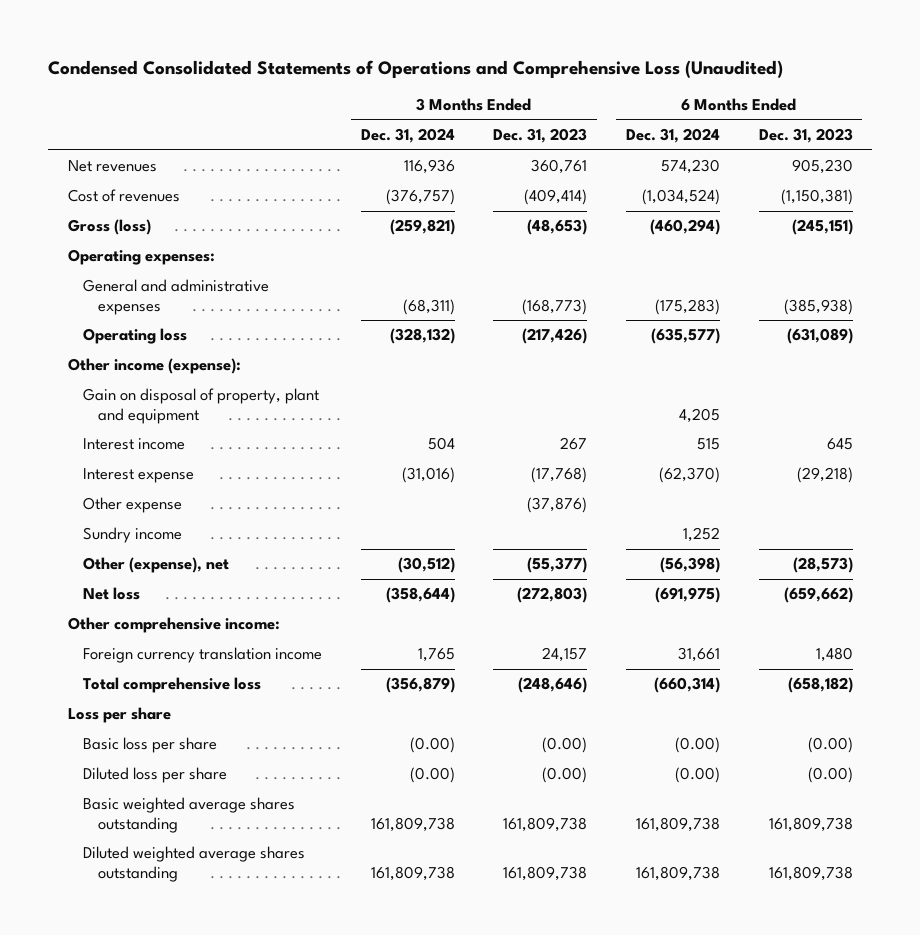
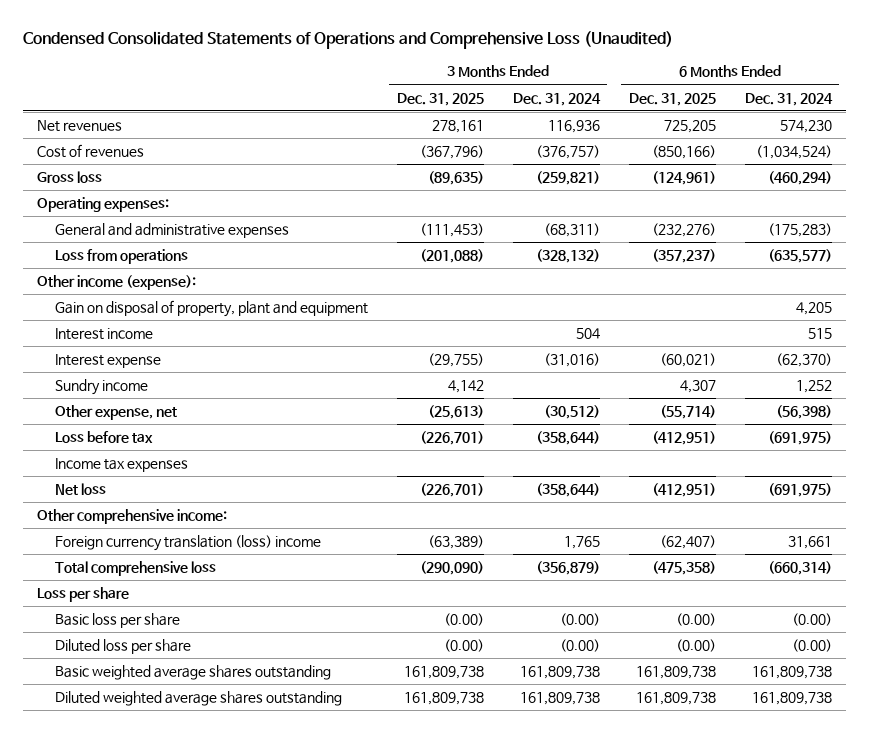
[493,128,588,144] Dec. 31, 2023 -> none
[758,128,853,144] Dec. 31, 2023 -> none
none -> [396,92,484,106] Dec. 31, 2025
none -> [628,92,716,106] Dec. 31, 2025
[67,219,151,236] Gross (loss) -> [37,171,103,184] Gross loss
[82,328,187,345] Operating loss -> [54,249,188,265] Loss from operations
[82,497,182,514] Other expense -> none
[82,557,229,574] Other (expense), net -> [54,405,177,421] Other expense, net
none -> [54,431,153,444] Loss before tax
none -> [54,458,188,473] Income tax expenses
[82,647,322,664] Foreign currency translation income -> [54,535,321,552] Foreign currency translation (loss) income

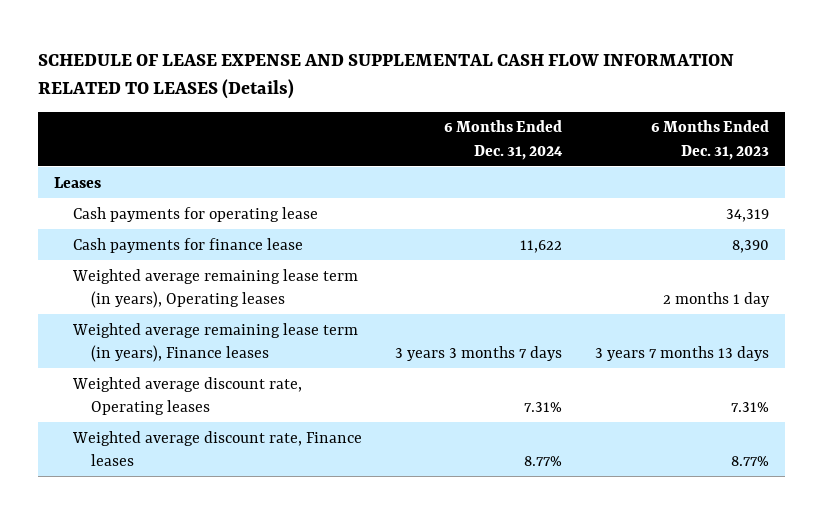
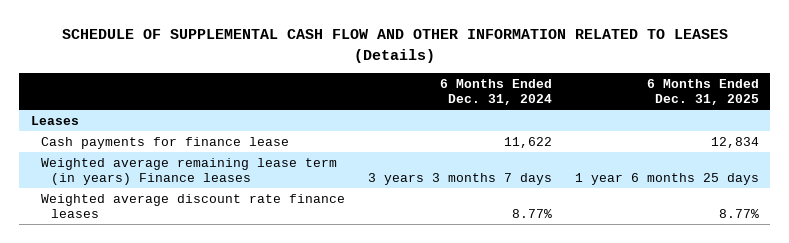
[37,53,734,99] SCHEDULE OF LEASE EXPENSE AND SUPPLEMENTAL CASH FLOW INFORMATION RELATED TO LEASES (Details) -> [61,29,728,63] SCHEDULE OF SUPPLEMENTAL CASH FLOW AND OTHER INFORMATION RELATED TO LEASES (Details)
[650,120,769,160] 6 Months Ended Dec. 31, 2023 -> none
none -> [646,78,759,105] 6 Months Ended Dec. 31, 2025
[72,206,318,222] Cash payments for operating lease -> none
[71,268,358,308] Weighted average remaining lease term (in years), Operating leases -> none
[71,376,302,415] Weighted average discount rate, Operating leases -> none
[71,322,358,362] Weighted average remaining lease term (in years), Finance leases -> [40,157,337,186] Weighted average remaining lease term (in years) Finance leases
[71,430,362,466] Weighted average discount rate, Finance leases -> [40,193,345,219] Weighted average discount rate finance leases

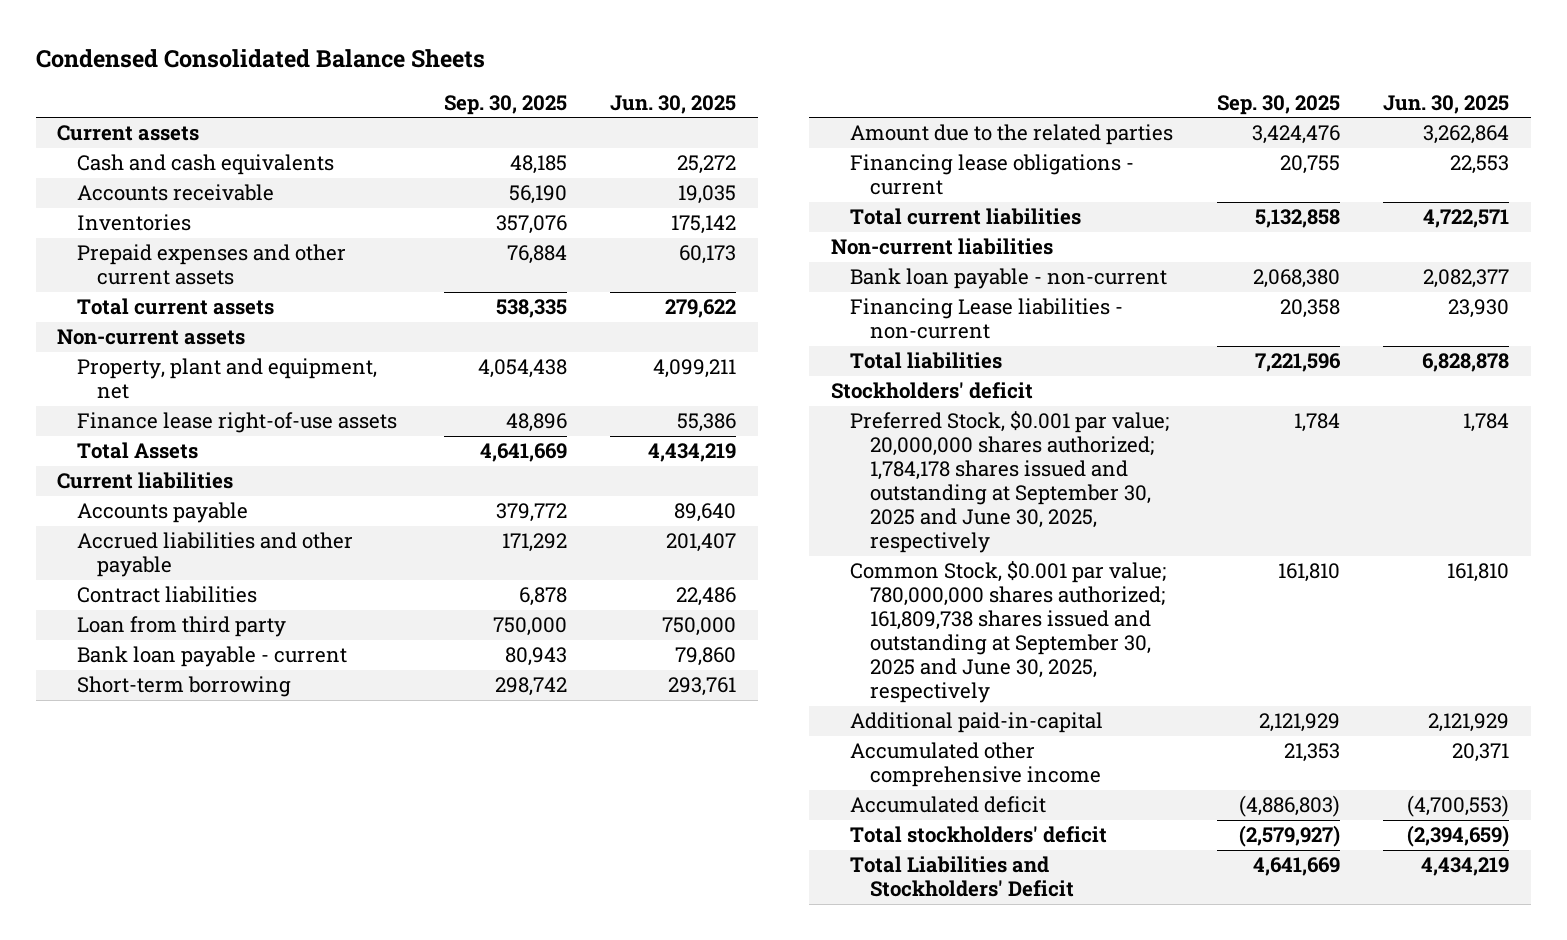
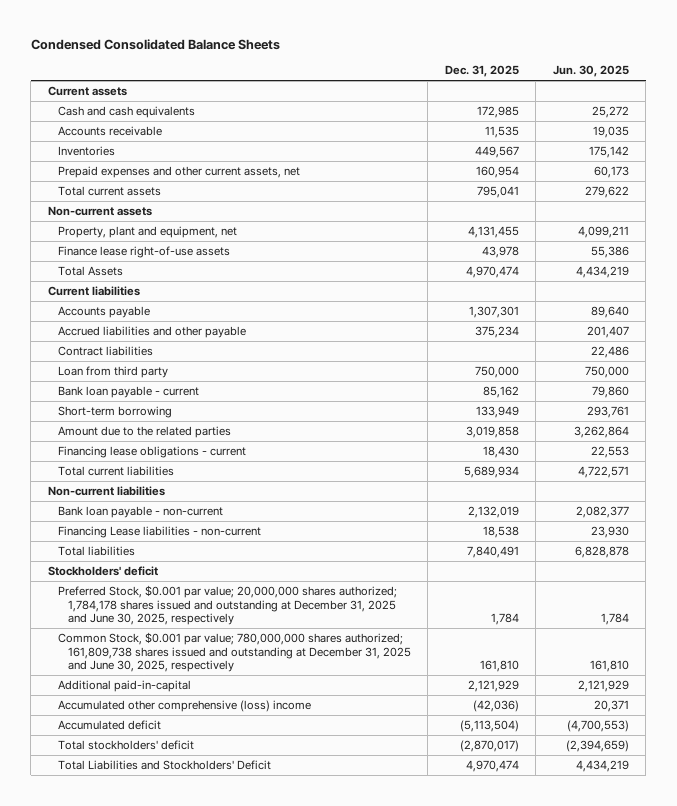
[443,94,567,115] Sep. 30, 2025 -> none
none -> [444,65,519,78] Dec. 31, 2025
[77,244,347,286] Prepaid expenses and other current assets -> [57,166,300,179] Prepaid expenses and other current assets, net
[850,411,1170,554] Preferred Stock, $0.001 par value; 20,000,000 shares authorized; 1,784,178 shares issued and outstanding at September 30, 2025 and June 30, 2025, respectively -> [57,585,397,626] Preferred Stock, $0.001 par value; 20,000,000 shares authorized; 1,784,178 shares issued and outstanding at December 31, 2025 and June 30, 2025, respectively
[850,561,1167,704] Common Stock, $0.001 par value; 780,000,000 shares authorized; 161,809,738 shares issued and outstanding at September 30, 2025 and June 30, 2025, respectively -> [57,632,411,673] Common Stock, $0.001 par value; 780,000,000 shares authorized; 161,809,738 shares issued and outstanding at December 31, 2025 and June 30, 2025, respectively
[850,742,1101,788] Accumulated other comprehensive income -> [57,700,311,713] Accumulated other comprehensive (loss) income

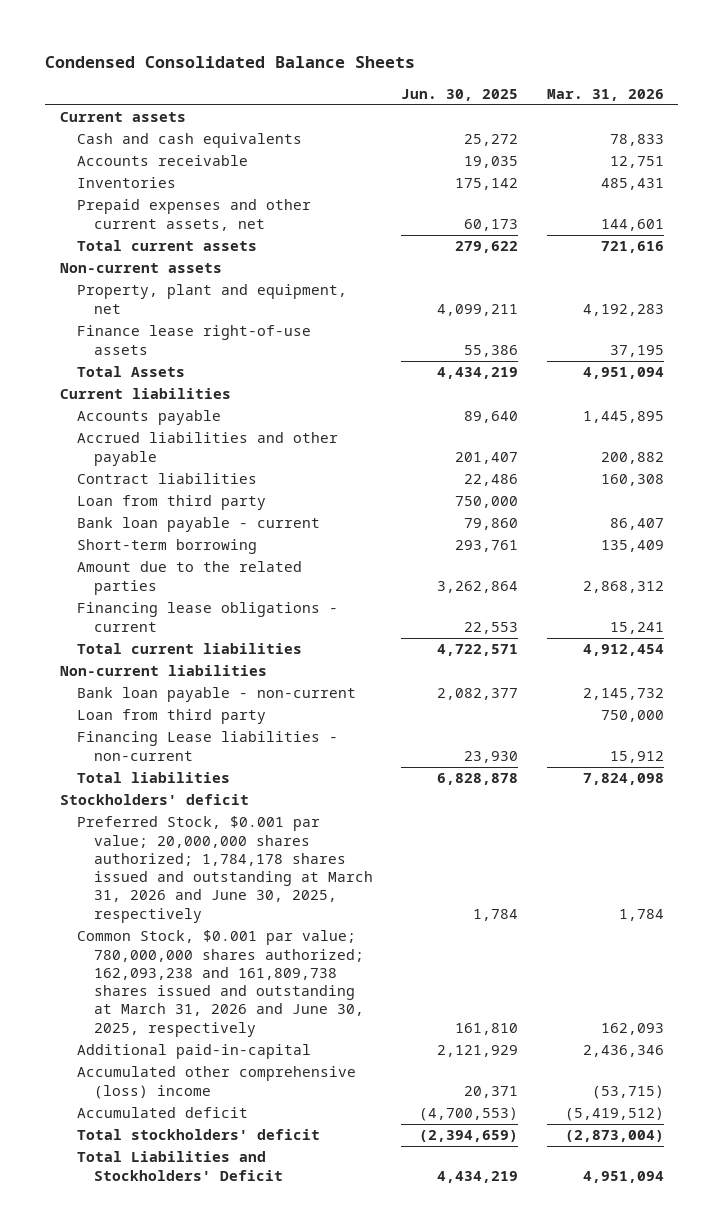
[444,65,519,78] Dec. 31, 2025 -> none
none -> [546,88,664,101] Mar. 31, 2026
none -> [76,709,266,725] Loan from third party
[57,585,397,626] Preferred Stock, $0.001 par value; 20,000,000 shares authorized; 1,784,178 shares issued and outstanding at December 31, 2025 and June 30, 2025, respectively -> [76,816,373,923] Preferred Stock, $0.001 par value; 20,000,000 shares authorized; 1,784,178 shares issued and outstanding at March 31, 2026 and June 30, 2025, respectively
[57,632,411,673] Common Stock, $0.001 par value; 780,000,000 shares authorized; 161,809,738 shares issued and outstanding at December 31, 2025 and June 30, 2025, respectively -> [76,930,364,1037] Common Stock, $0.001 par value; 780,000,000 shares authorized; 162,093,238 and 161,809,738 shares issued and outstanding at March 31, 2026 and June 30, 2025, respectively

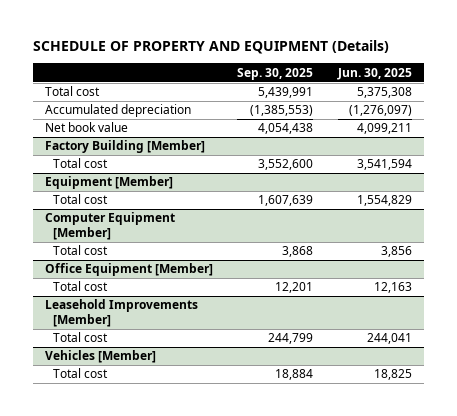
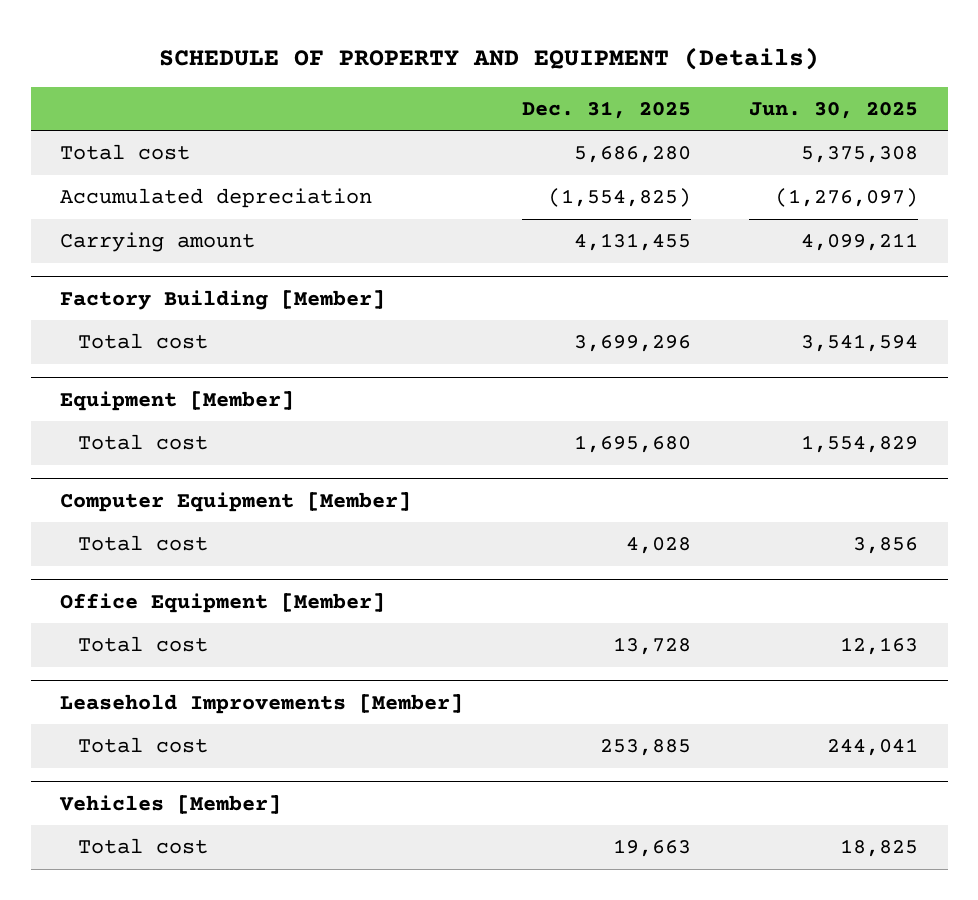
[237,67,314,80] Sep. 30, 2025 -> none
none -> [521,100,691,119] Dec. 31, 2025
[44,122,128,133] Net book value -> [60,232,256,253] Carrying amount

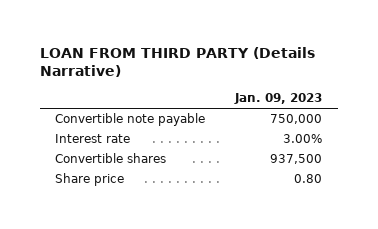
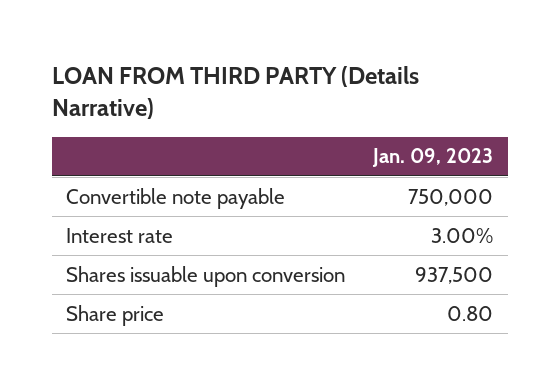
[55,153,167,164] Convertible shares -> [65,265,345,287] Shares issuable upon conversion

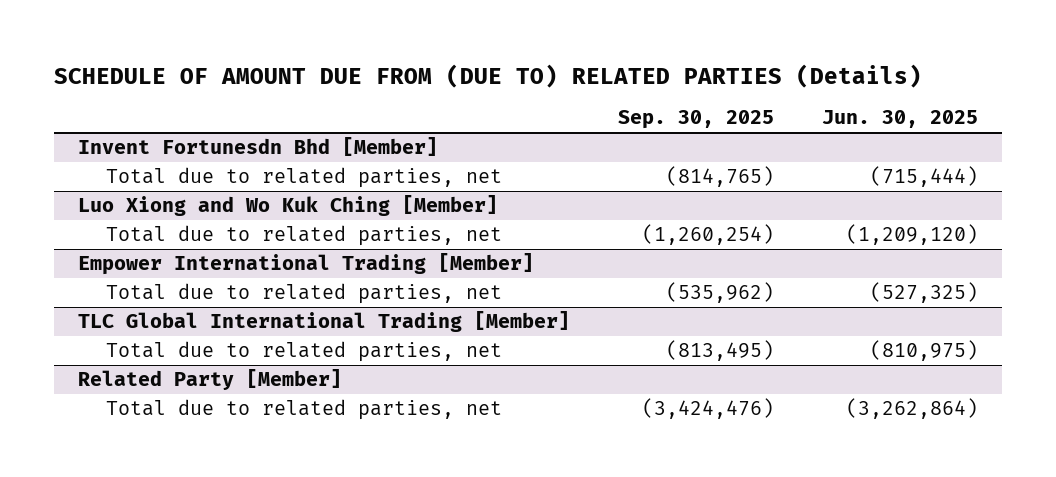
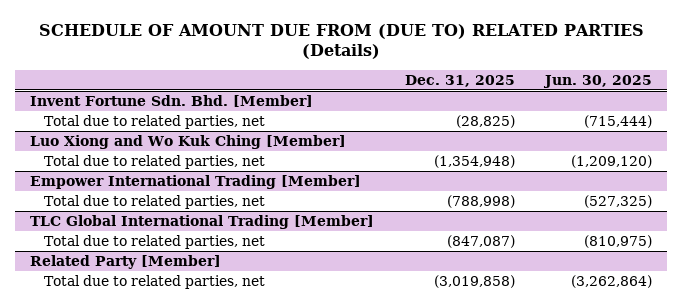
[617,110,774,130] Sep. 30, 2025 -> none
none -> [404,74,515,87] Dec. 31, 2025
[77,137,438,157] Invent Fortunesdn Bhd [Member] -> [29,94,313,107] Invent Fortune Sdn. Bhd. [Member]

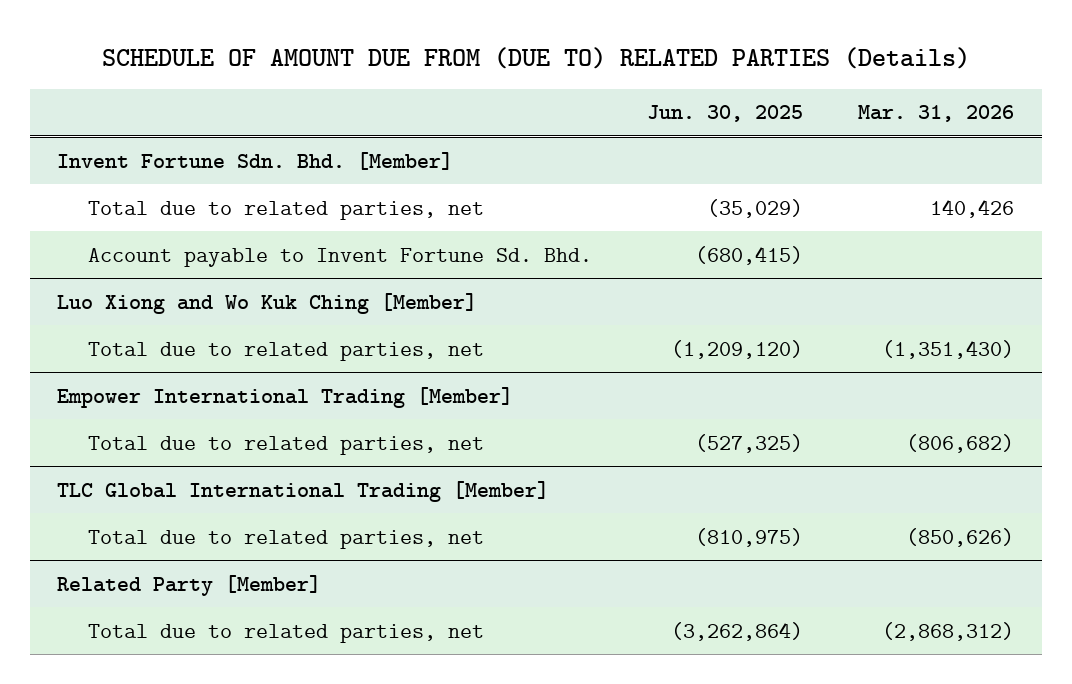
[404,74,515,87] Dec. 31, 2025 -> none
none -> [858,105,1015,123] Mar. 31, 2026
[584,114,653,128] (715,444) -> [706,198,803,218] (35,029)
none -> [87,247,592,267] Account payable to Invent Fortune Sd. Bhd.

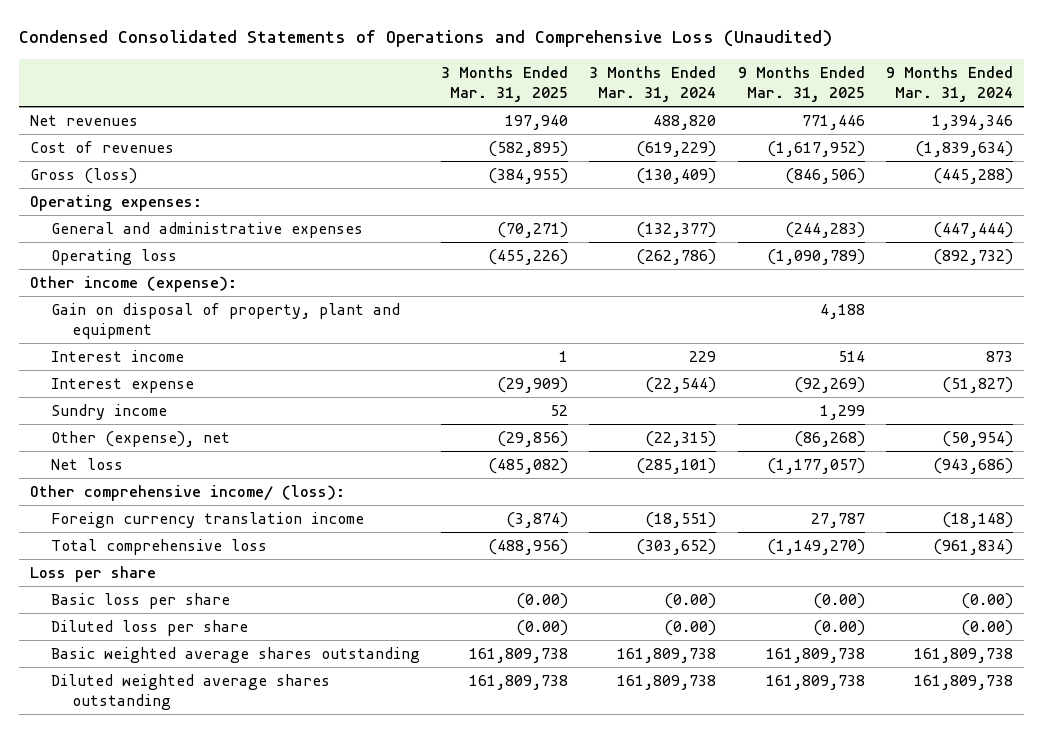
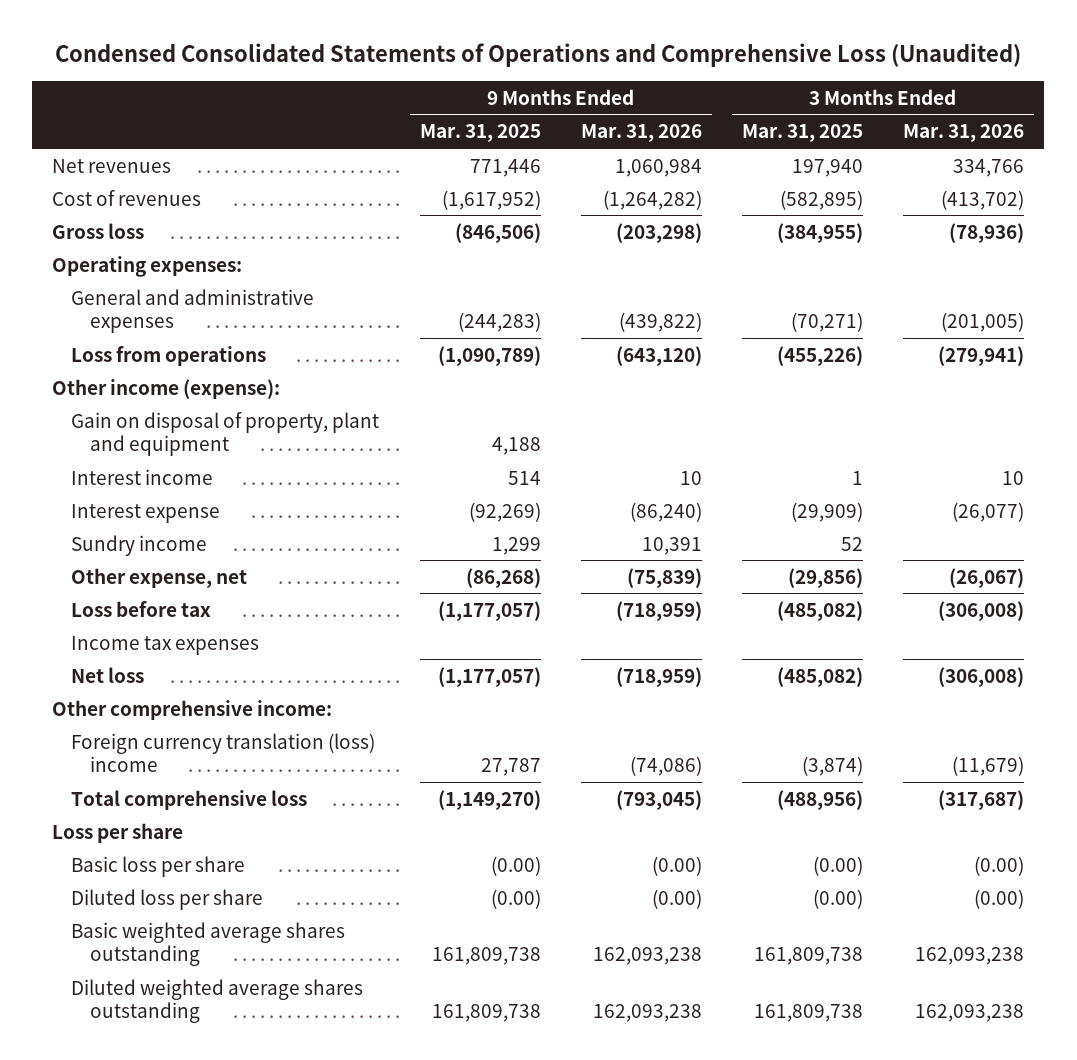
[589,66,717,103] 3 Months Ended Mar. 31, 2024 -> none
[886,66,1014,103] 9 Months Ended Mar. 31, 2024 -> none
none -> [580,124,702,143] Mar. 31, 2026
none -> [903,124,1025,143] Mar. 31, 2026
[29,168,137,185] Gross (loss) -> [52,222,145,239] Gross loss
[50,249,177,266] Operating loss -> [71,345,267,366] Loss from operations
[50,431,230,448] Other (expense), net -> [71,567,248,588] Other expense, net
none -> [71,600,212,617] Loss before tax
none -> [71,635,260,655] Income tax expenses
[29,485,345,502] Other comprehensive income/ (loss): -> [52,699,333,720] Other comprehensive income:
[50,512,364,529] Foreign currency translation income -> [71,732,376,773] Foreign currency translation (loss) income

